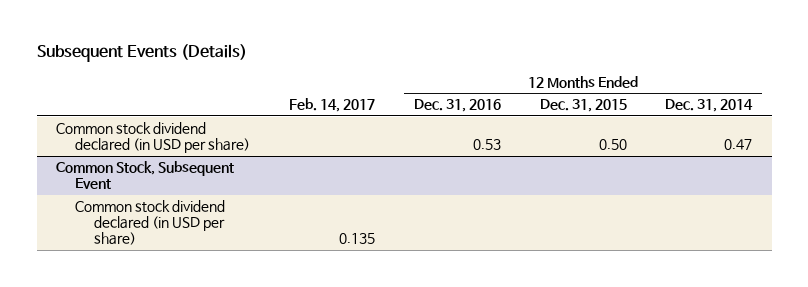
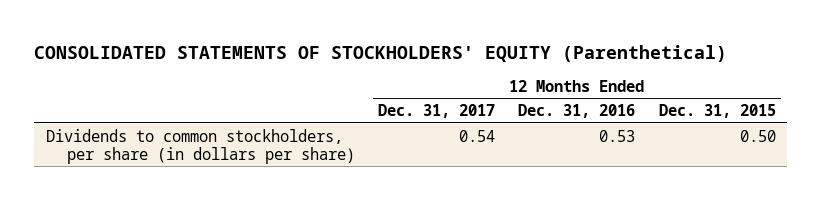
[36,44,247,63] Subsequent Events (Details) -> [34,44,728,62] CONSOLIDATED STATEMENTS OF STOCKHOLDERS' EQUITY (Parenthetical)
[288,98,375,113] Feb. 14, 2017 -> none
[665,99,754,113] Dec. 31, 2014 -> none
none -> [378,104,496,119] Dec. 31, 2017
[55,161,234,190] Common Stock, Subsequent Event -> none
[75,200,226,246] Common stock dividend declared (in USD per share) -> none
[55,122,251,154] Common stock dividend declared (in USD per share) -> [46,128,356,164] Dividends to common stockholders, per share (in dollars per share)

